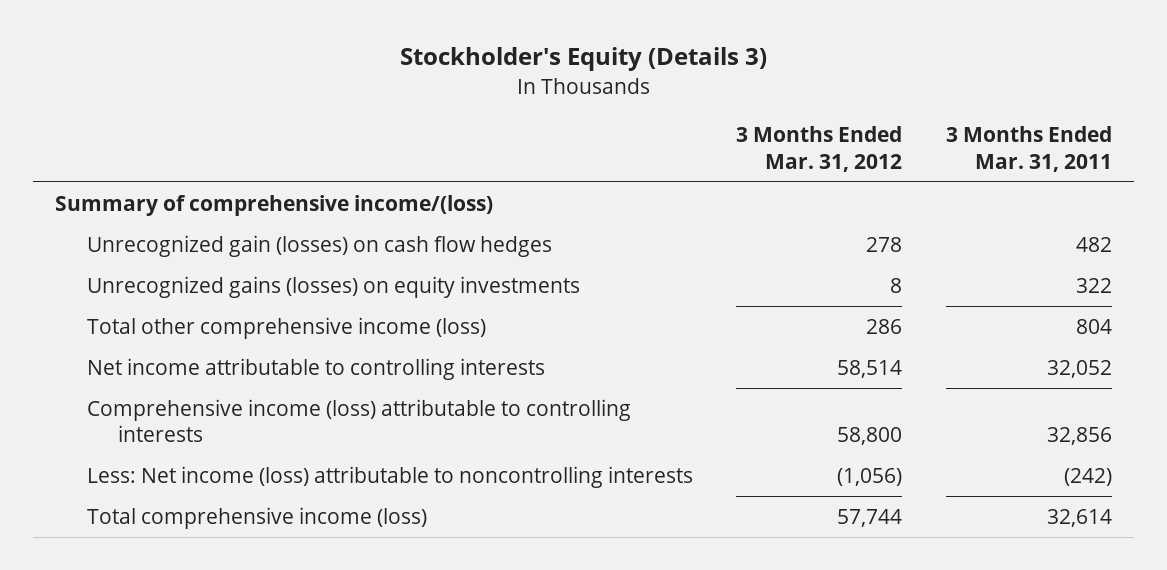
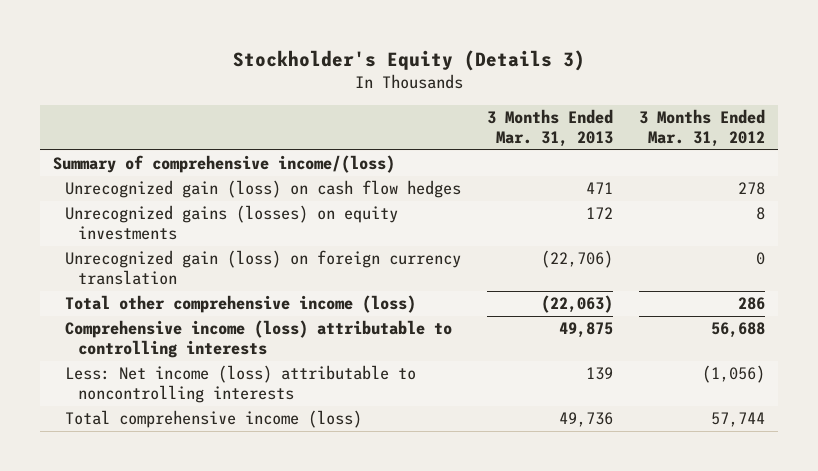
[946,126,1113,172] 3 Months Ended Mar. 31, 2011 -> none
none -> [487,109,614,148] 3 Months Ended Mar. 31, 2013
[86,234,552,257] Unrecognized gain (losses) on cash flow hedges -> [65,180,462,199] Unrecognized gain (loss) on cash flow hedges
none -> [65,250,462,286] Unrecognized gain (loss) on foreign currency translation
[86,357,545,380] Net income attributable to controlling interests -> none
[837,427,903,446] 58,800 -> [711,322,766,339] 56,688

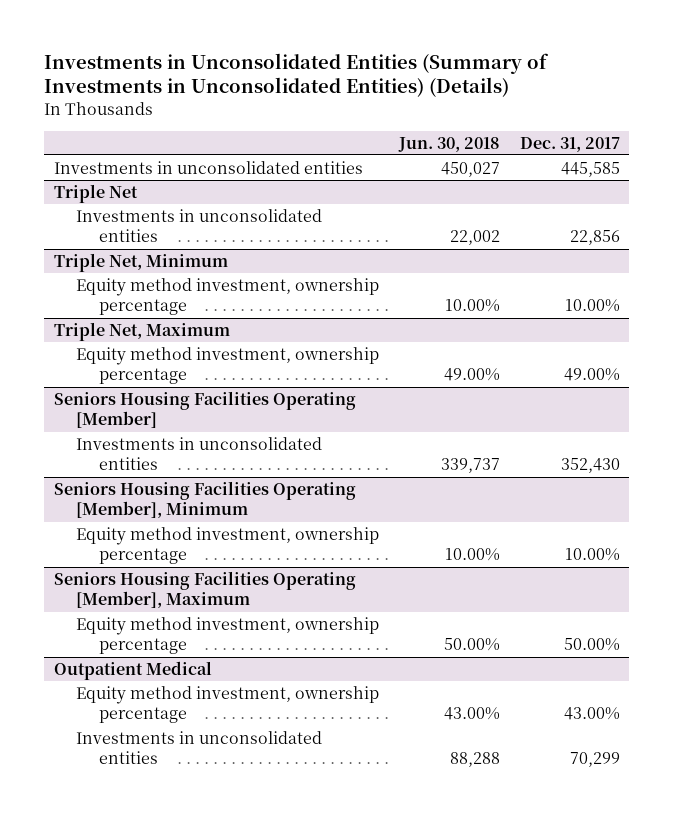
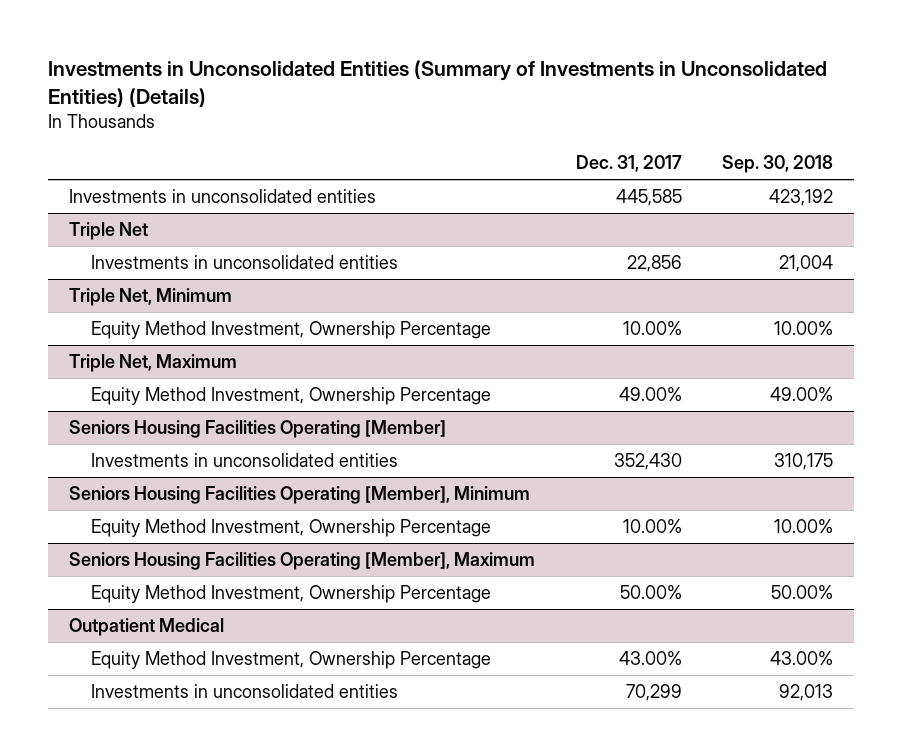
[398,136,501,152] Jun. 30, 2018 -> none
none -> [722,155,834,174] Sep. 30, 2018
[76,277,380,316] Equity method investment, ownership percentage -> [91,321,492,340] Equity Method Investment, Ownership Percentage
[76,346,380,385] Equity method investment, ownership percentage -> [91,387,492,406] Equity Method Investment, Ownership Percentage
[76,526,380,565] Equity method investment, ownership percentage -> [91,519,492,538] Equity Method Investment, Ownership Percentage
[76,616,380,655] Equity method investment, ownership percentage -> [91,585,492,604] Equity Method Investment, Ownership Percentage
[76,685,380,724] Equity method investment, ownership percentage -> [91,651,492,670] Equity Method Investment, Ownership Percentage

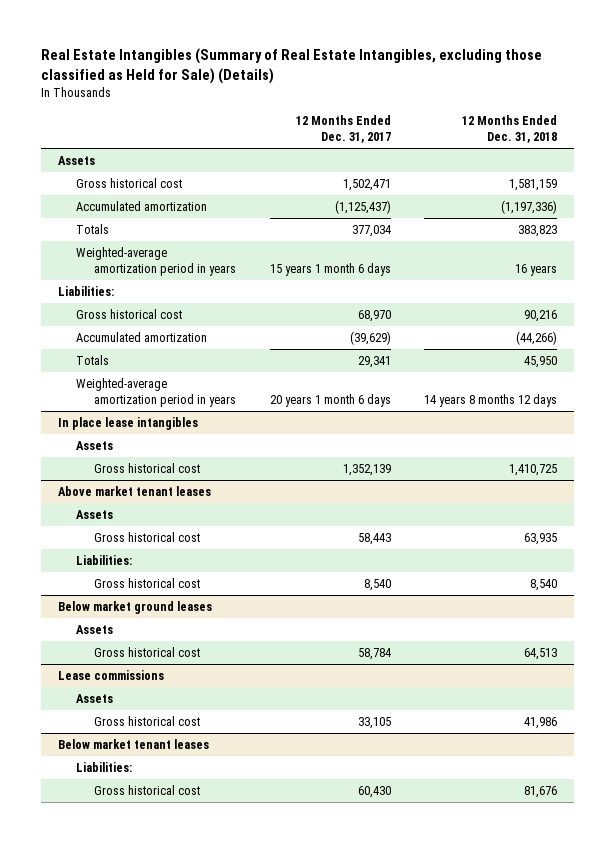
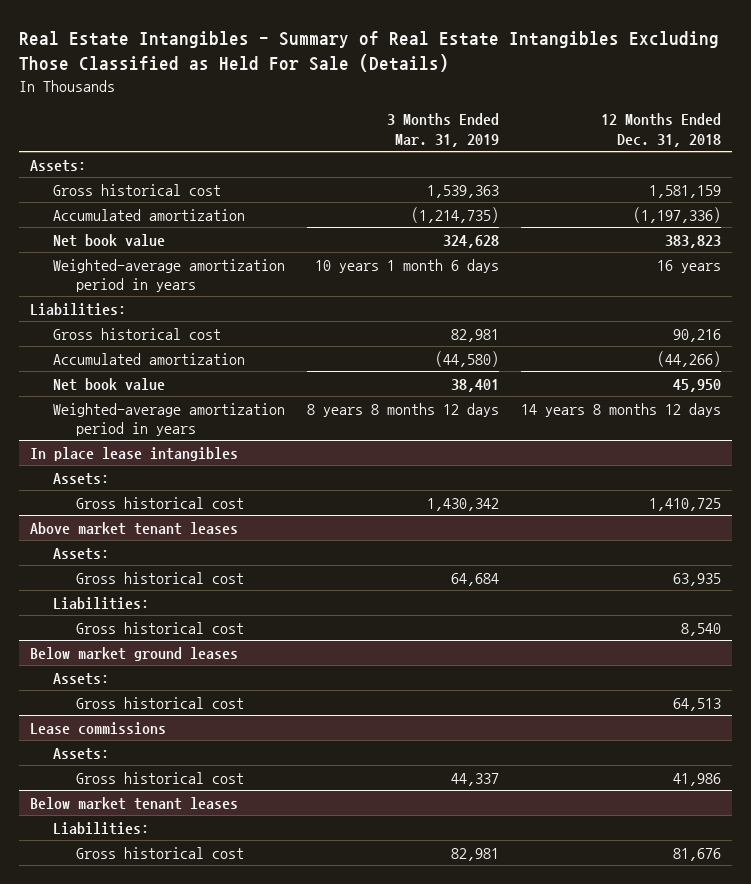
[40,48,542,84] Real Estate Intangibles (Summary of Real Estate Intangibles, excluding those classified as Held for Sale) (Details) -> [18,30,719,72] Real Estate Intangibles - Summary of Real Estate Intangibles Excluding Those Classified as Held For Sale (Details)
[295,115,391,144] 12 Months Ended Dec. 31, 2017 -> none
none -> [387,113,500,147] 3 Months Ended Mar. 31, 2019
[57,156,95,166] Assets -> [29,159,86,172] Assets:
[75,224,109,235] Totals -> [53,233,166,247] Net book value
[75,355,109,366] Totals -> [53,377,166,391] Net book value
[75,441,113,451] Assets -> [53,472,110,485] Assets:
[75,510,113,520] Assets -> [53,547,110,560] Assets:
[75,625,113,635] Assets -> [53,672,110,685] Assets:
[75,694,113,704] Assets -> [53,747,110,760] Assets:

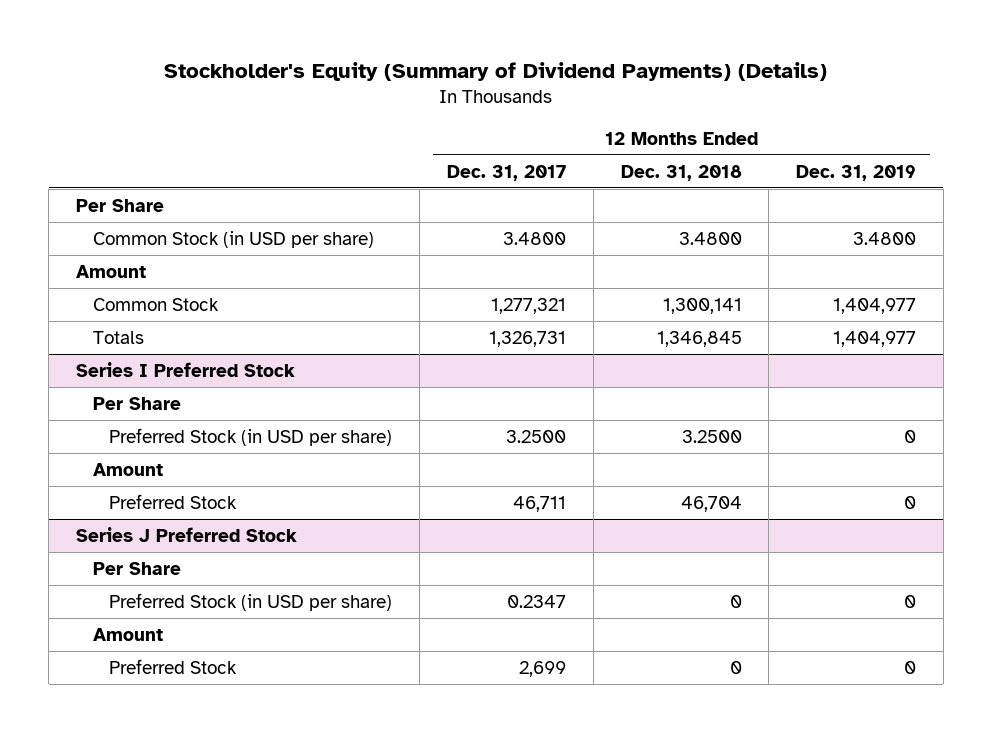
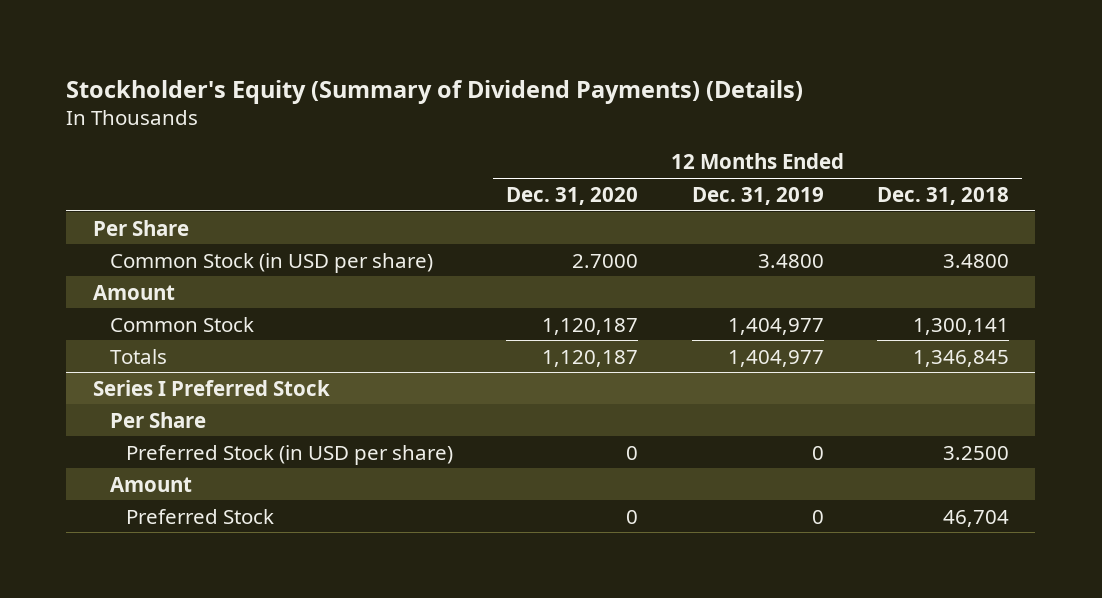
[446,164,566,181] Dec. 31, 2017 -> none
none -> [506,186,639,205] Dec. 31, 2020
[76,526,298,542] Series J Preferred Stock -> none
[92,561,181,575] Per Share -> none
[109,592,393,611] Preferred Stock (in USD per share) -> none
[92,627,163,641] Amount -> none
[109,658,238,674] Preferred Stock -> none

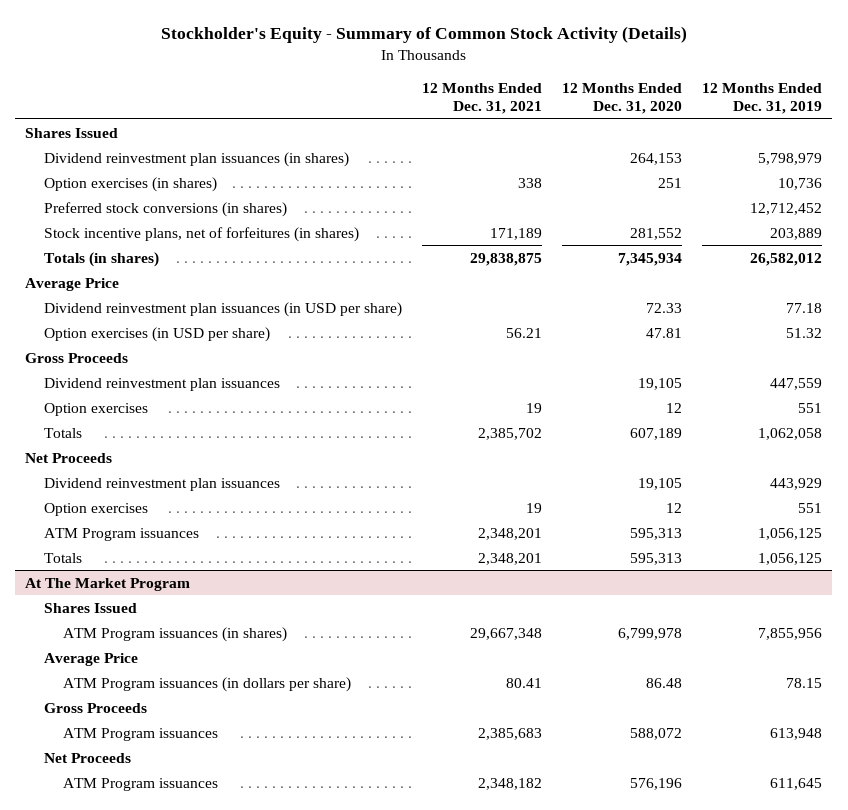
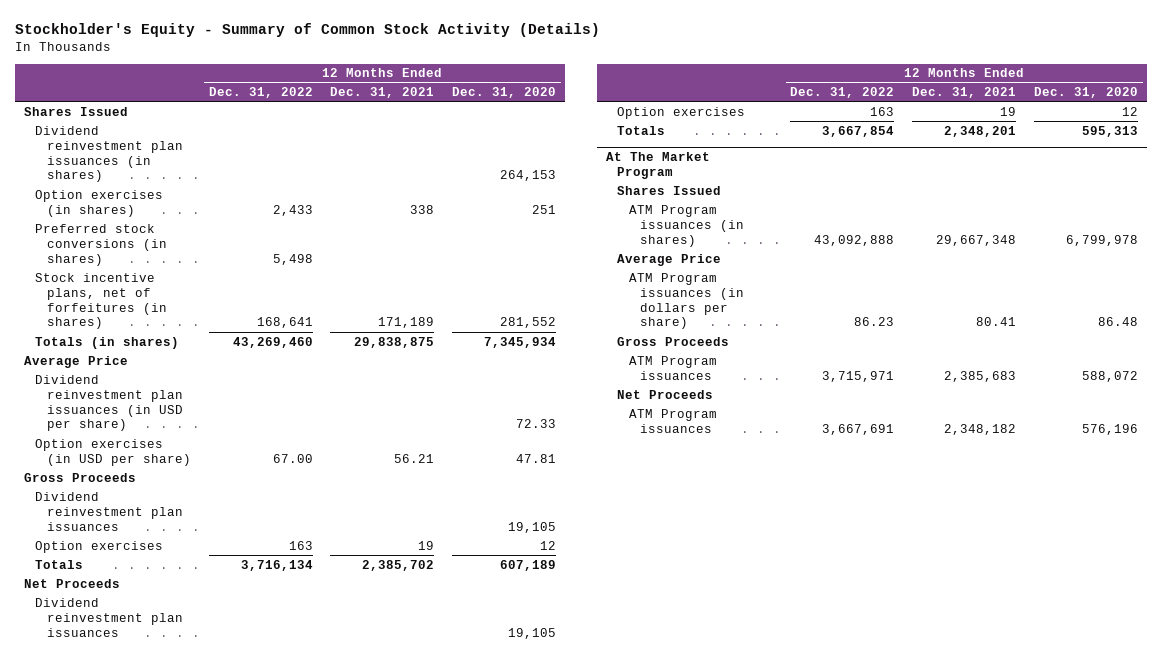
[702,82,823,114] 12 Months Ended Dec. 31, 2019 -> none
none -> [208,87,313,99] Dec. 31, 2022
[44,527,200,541] ATM Program issuances -> none

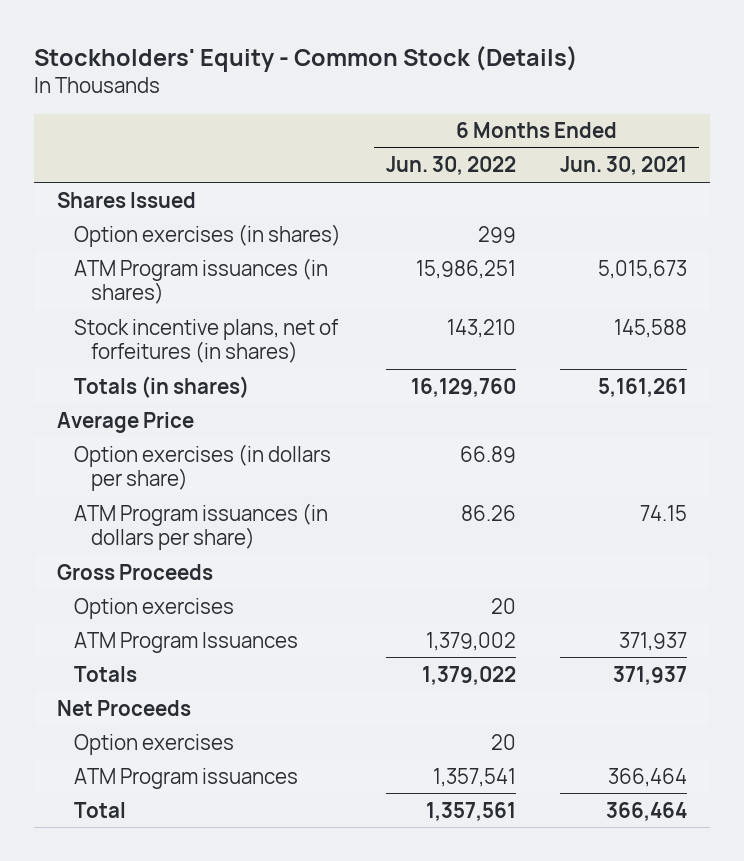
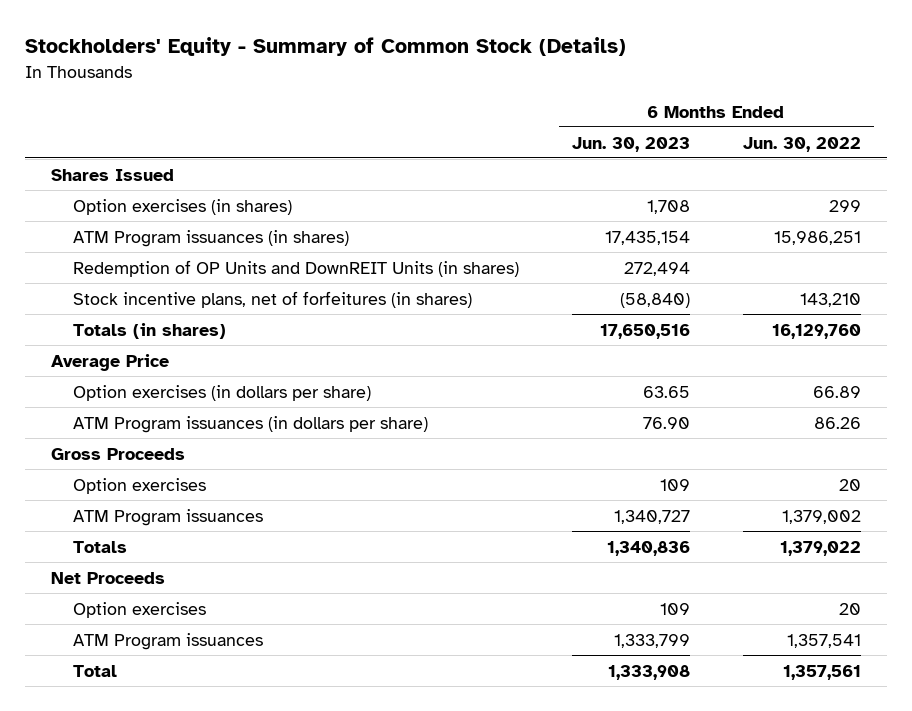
[34,45,579,72] Stockholders' Equity - Common Stock (Details) -> [24,37,626,57] Stockholders' Equity - Summary of Common Stock (Details)
[560,156,688,176] Jun. 30, 2021 -> none
none -> [572,136,691,152] Jun. 30, 2023
none -> [73,259,520,277] Redemption of OP Units and DownREIT Units (in shares)
[73,631,298,653] ATM Program Issuances -> [73,508,264,526] ATM Program issuances

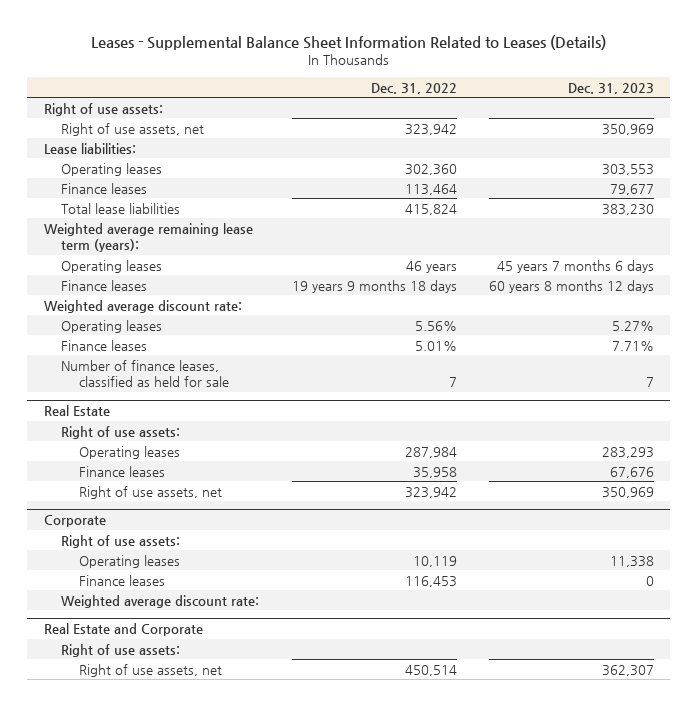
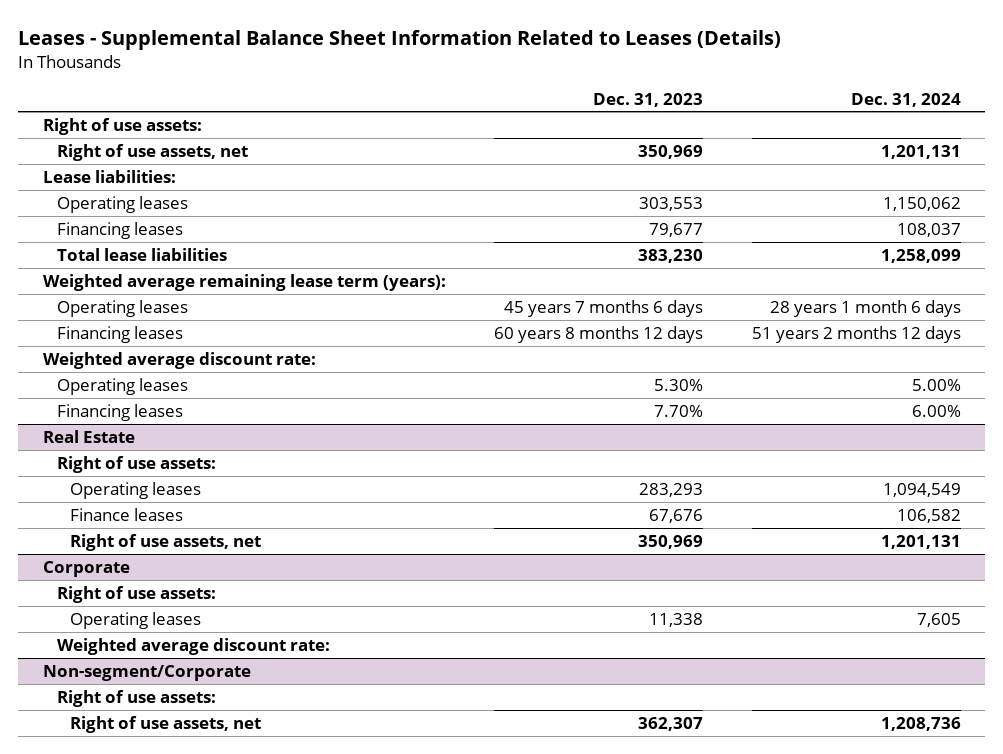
[370,82,457,94] Dec. 31, 2022 -> none
none -> [850,92,961,107] Dec. 31, 2024
[61,182,148,194] Finance leases -> [56,221,183,239] Financing leases
[61,279,148,291] Finance leases -> [56,325,183,343] Financing leases
[61,359,229,387] Number of finance leases, classified as held for sale -> none
[612,320,655,331] 5.27% -> [654,378,704,391] 5.30%
[61,339,148,351] Finance leases -> [56,403,183,421] Financing leases
[612,340,655,351] 7.71% -> [654,404,704,417] 7.70%
[78,574,165,586] Finance leases -> none
[43,622,203,636] Real Estate and Corporate -> [42,664,251,681] Non-segment/Corporate

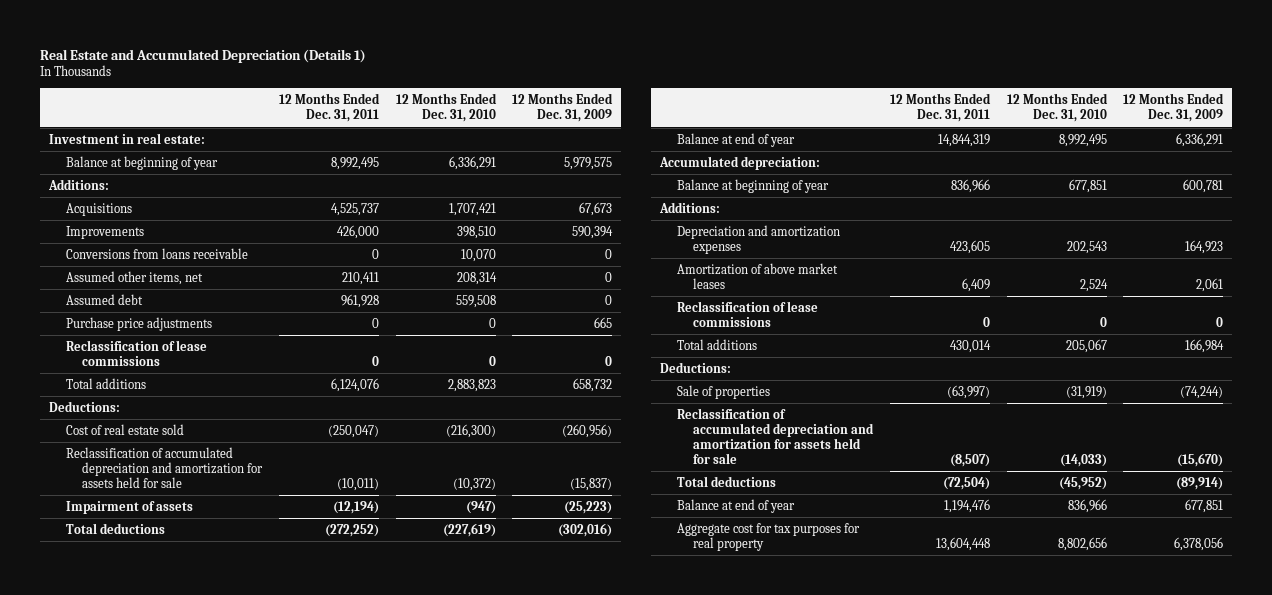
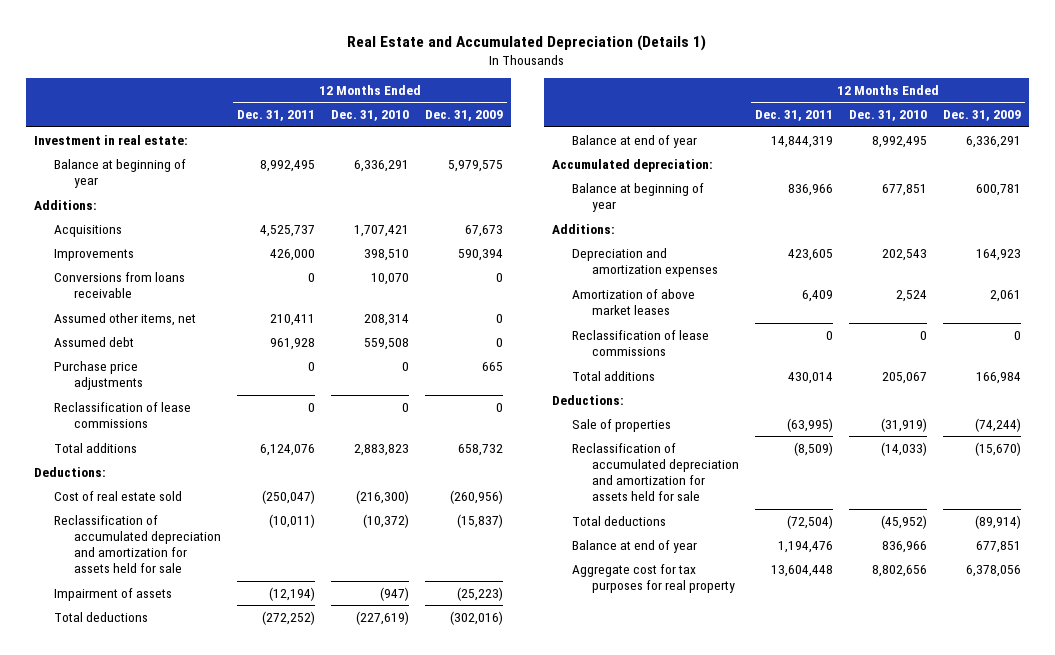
[947,384,991,399] (63,997) -> [786,417,833,432] (63,995)
[950,453,991,467] (8,507) -> [793,441,833,456] (8,509)

